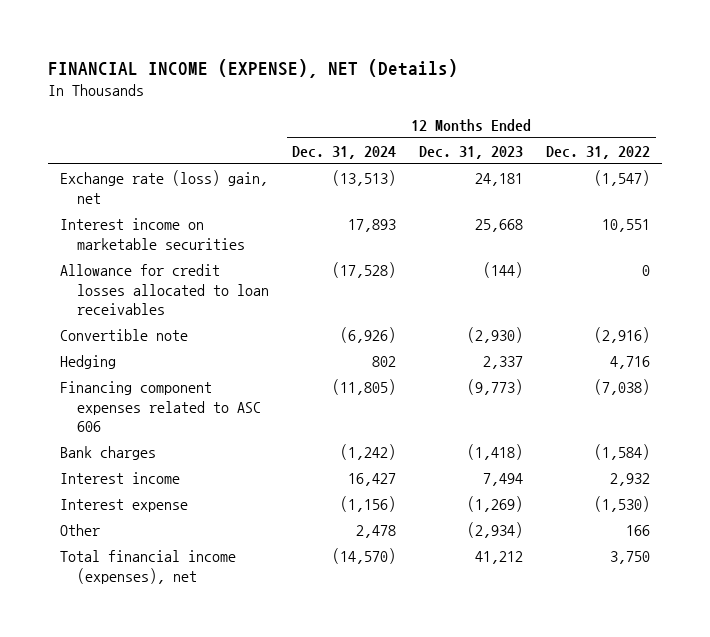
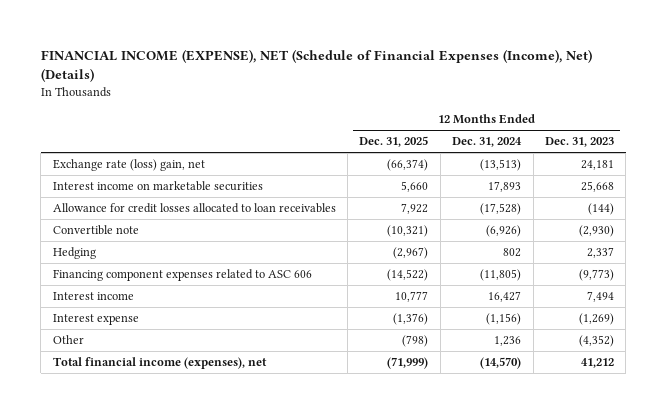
[48,58,459,78] FINANCIAL INCOME (EXPENSE), NET (Details) -> [40,48,592,83] FINANCIAL INCOME (EXPENSE), NET (Schedule of Financial Expenses (Income), Net) (Details)
[546,145,651,159] Dec. 31, 2022 -> none
none -> [359,136,429,148] Dec. 31, 2025
[59,446,156,461] Bank charges -> none
[356,525,397,539] 2,478 -> [494,336,522,347] 1,236
[467,522,524,539] (2,934) -> [578,335,614,348] (4,352)

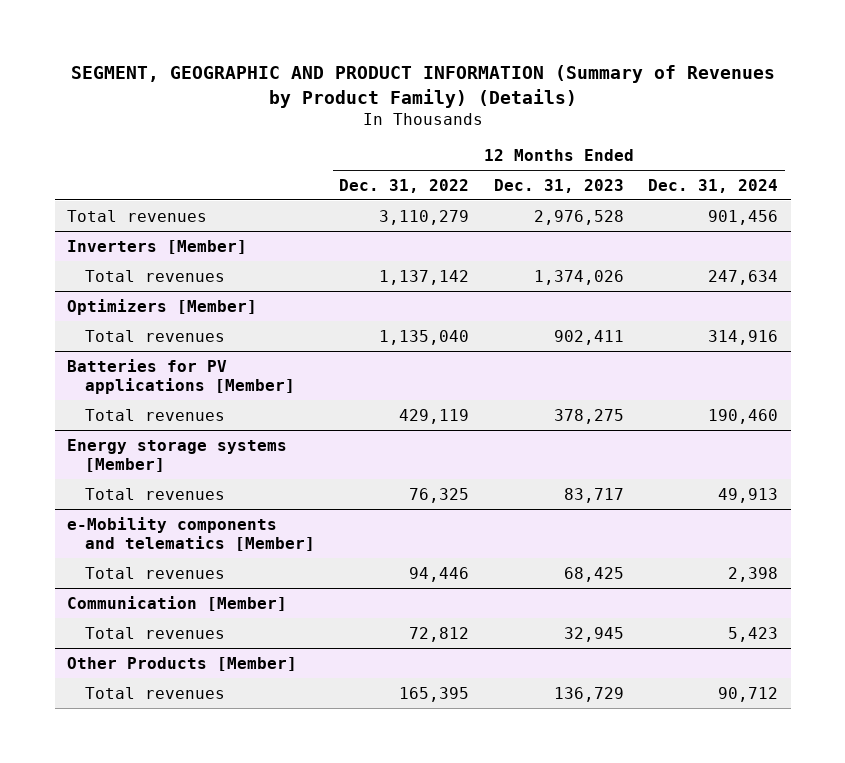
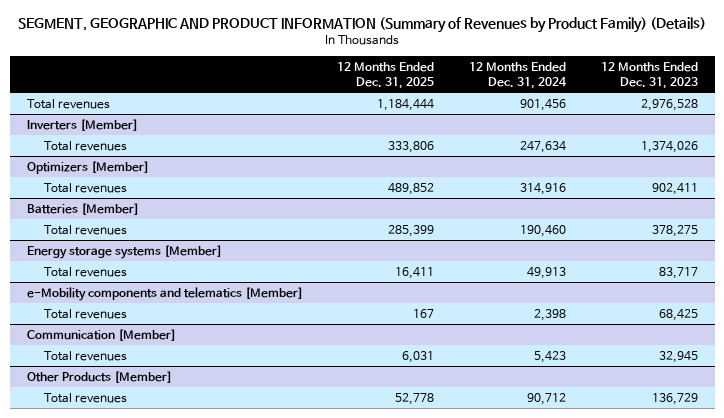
[339,178,470,193] Dec. 31, 2022 -> none
none -> [337,62,435,90] 12 Months Ended Dec. 31, 2025
[66,358,295,395] Batteries for PV applications [Member] -> [26,202,139,215] Batteries [Member]

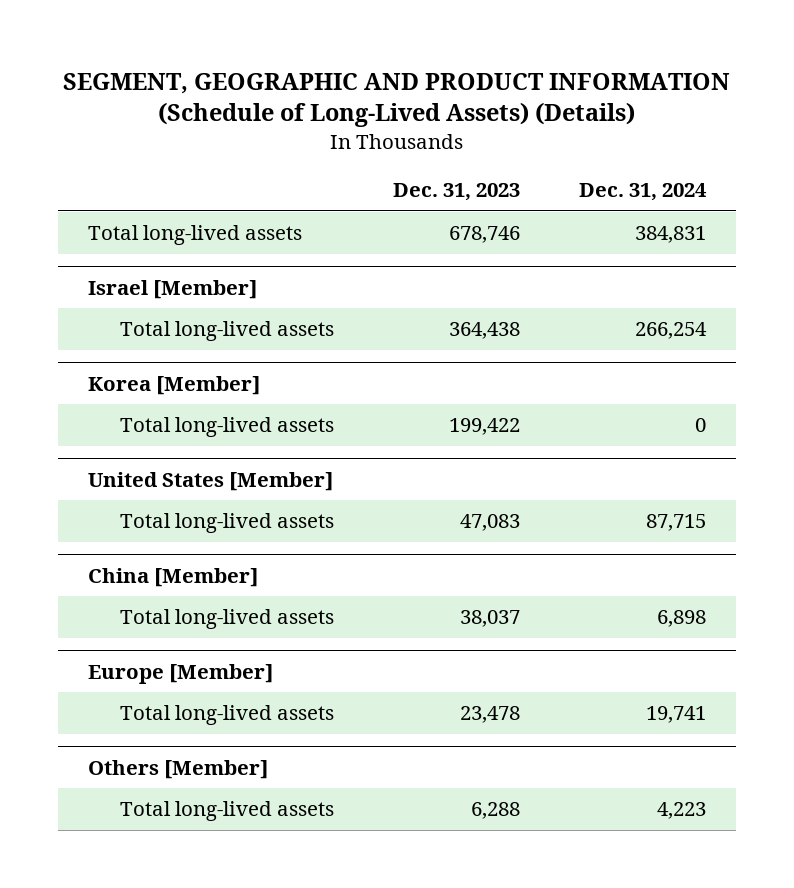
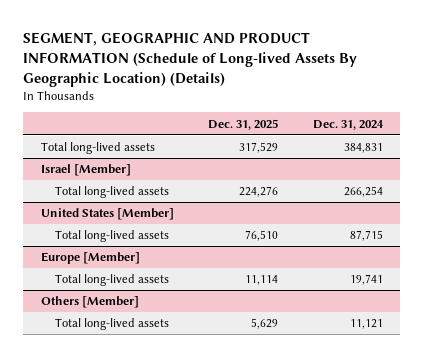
[63,72,731,128] SEGMENT, GEOGRAPHIC AND PRODUCT INFORMATION (Schedule of Long-Lived Assets) (Details) -> [23,32,358,87] SEGMENT, GEOGRAPHIC AND PRODUCT INFORMATION (Schedule of Long-lived Assets By Geographic Location) (Details)
[392,183,520,202] Dec. 31, 2023 -> none
none -> [208,118,279,130] Dec. 31, 2025
[88,375,261,395] Korea [Member] -> none
[119,417,334,438] Total long-lived assets -> none
[88,567,259,587] China [Member] -> none
[119,609,334,630] Total long-lived assets -> none
[657,802,707,820] 4,223 -> [349,319,383,330] 11,121

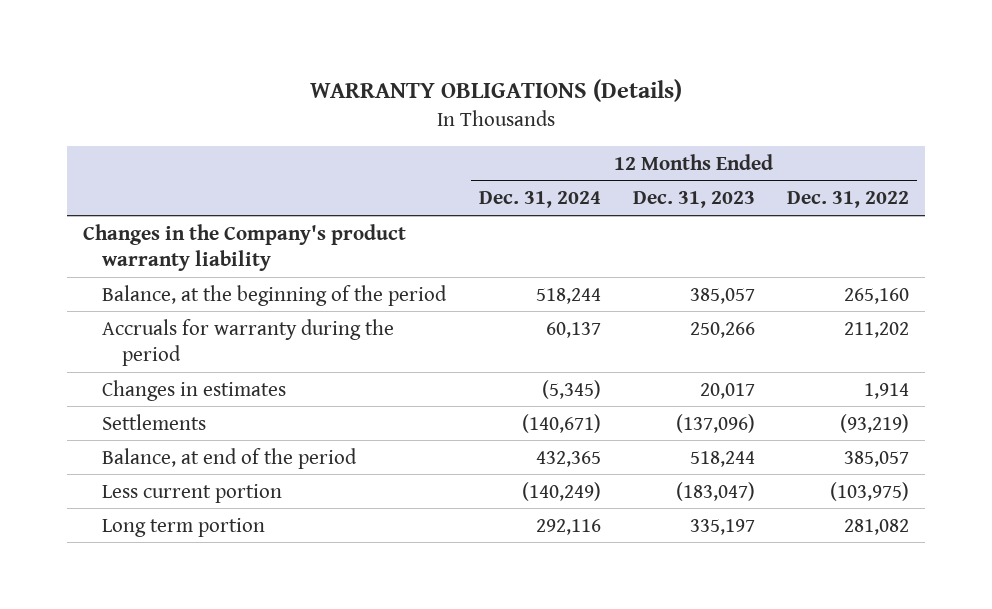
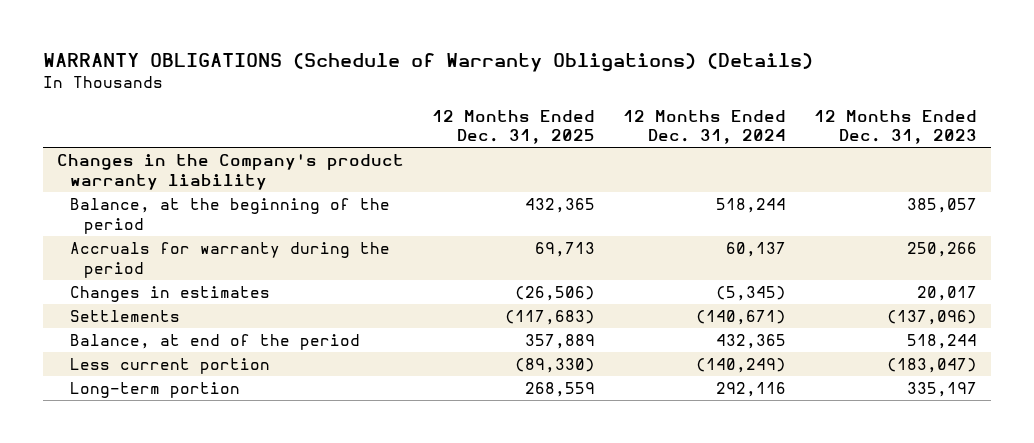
[310,79,683,103] WARRANTY OBLIGATIONS (Details) -> [42,52,813,72] WARRANTY OBLIGATIONS (Schedule of Warranty Obligations) (Details)
[787,191,910,209] Dec. 31, 2022 -> none
none -> [431,109,595,145] 12 Months Ended Dec. 31, 2025
[102,517,266,537] Long term portion -> [70,382,241,399] Long-term portion

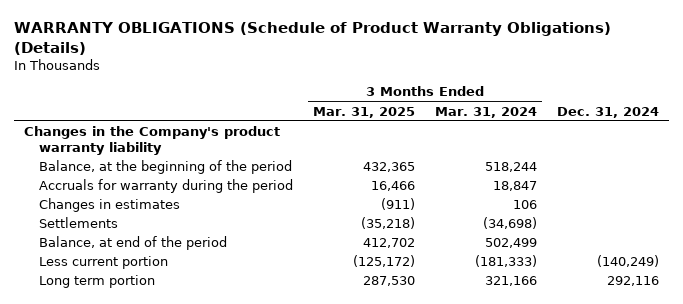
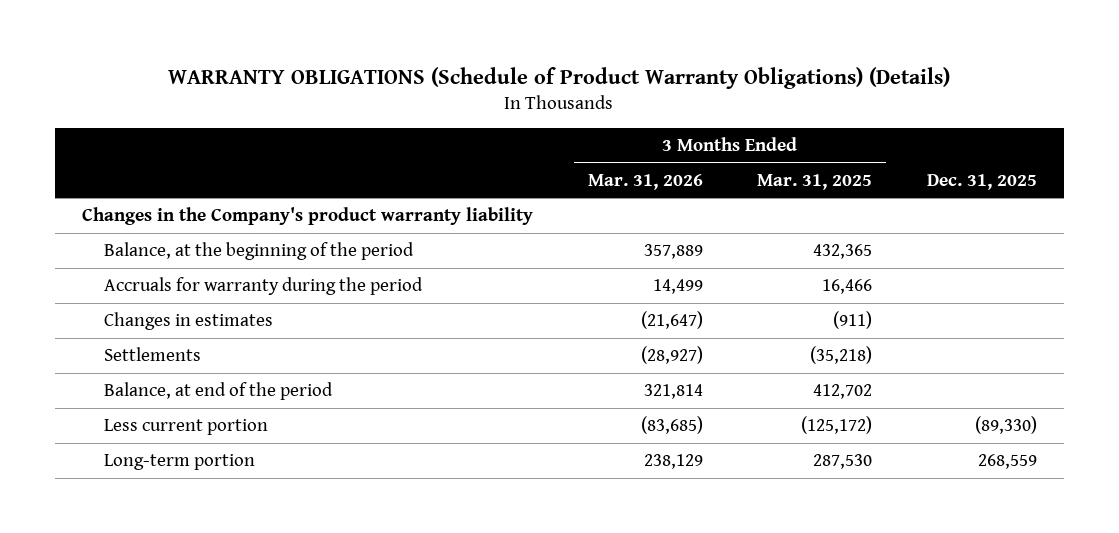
[435,106,538,118] Mar. 31, 2024 -> none
[556,106,659,118] Dec. 31, 2024 -> none
none -> [587,173,703,190] Mar. 31, 2026
none -> [926,173,1037,190] Dec. 31, 2025
[39,275,156,289] Long term portion -> [103,454,255,471] Long-term portion

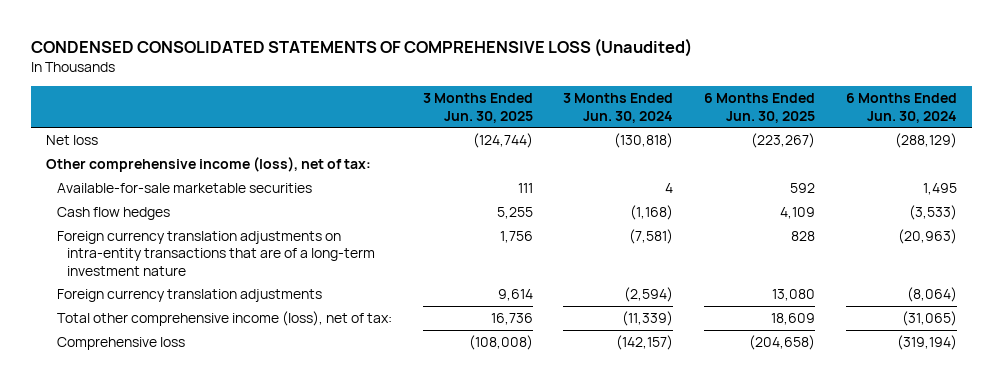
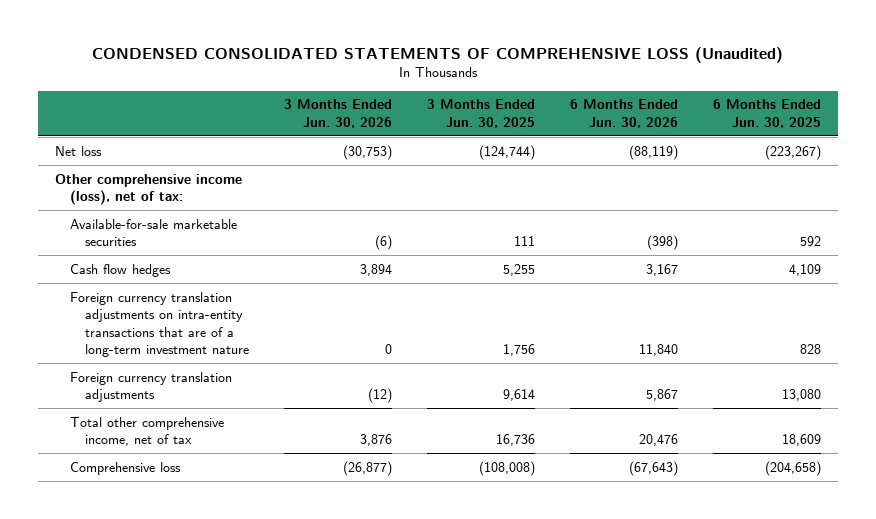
[563,93,674,123] 3 Months Ended Jun. 30, 2024 -> none
[845,93,957,123] 6 Months Ended Jun. 30, 2024 -> none
none -> [283,99,392,128] 3 Months Ended Jun. 30, 2026
none -> [569,99,678,128] 6 Months Ended Jun. 30, 2026
[56,311,392,327] Total other comprehensive income (loss), net of tax: -> [69,416,224,447] Total other comprehensive income, net of tax

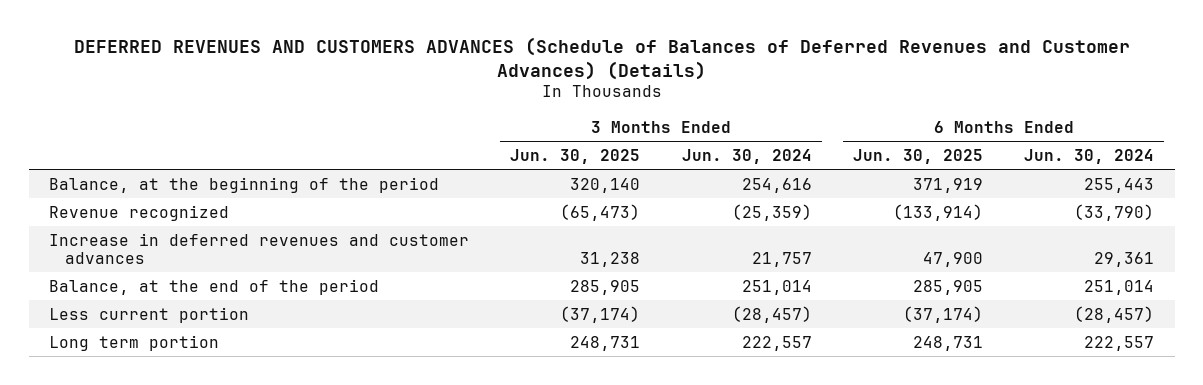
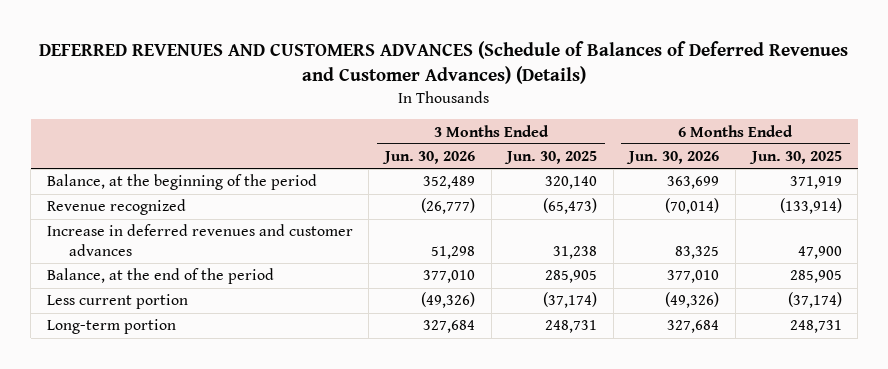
[681,148,812,164] Jun. 30, 2024 -> none
[1024,148,1155,164] Jun. 30, 2024 -> none
none -> [382,151,476,165] Jun. 30, 2026
none -> [626,151,720,165] Jun. 30, 2026
[49,334,220,351] Long term portion -> [46,319,176,335] Long-term portion

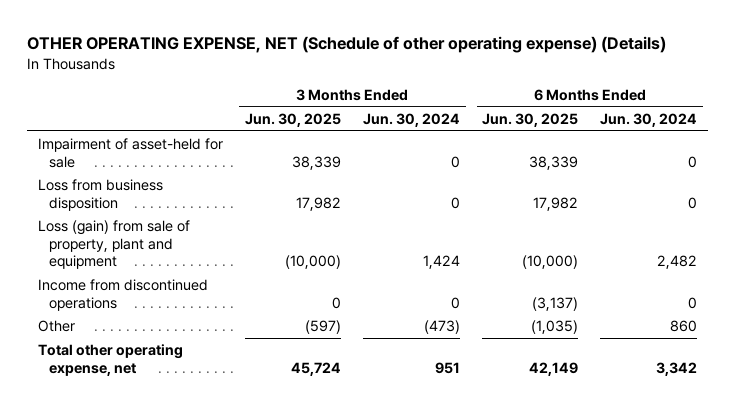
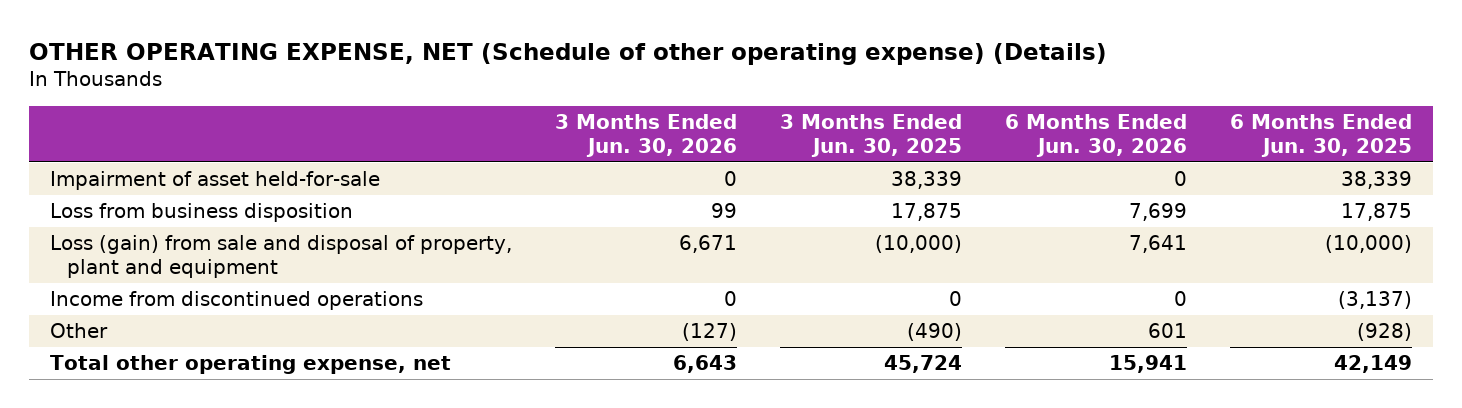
[363,112,461,127] Jun. 30, 2024 -> none
[600,112,698,127] Jun. 30, 2024 -> none
none -> [555,114,738,158] 3 Months Ended Jun. 30, 2026
none -> [1004,114,1187,158] 6 Months Ended Jun. 30, 2026
[37,138,223,168] Impairment of asset-held for sale -> [50,171,381,191] Impairment of asset held-for-sale
[295,196,341,211] 17,982 -> [890,203,962,222] 17,875
[533,196,579,211] 17,982 -> [1340,203,1412,222] 17,875
[37,220,190,270] Loss (gain) from sale of property, plant and equipment -> [50,235,513,279] Loss (gain) from sale and disposal of property, plant and equipment
[304,320,341,335] (597) -> [906,323,962,342] (490)
[531,320,579,335] (1,035) -> [1356,323,1412,342] (928)

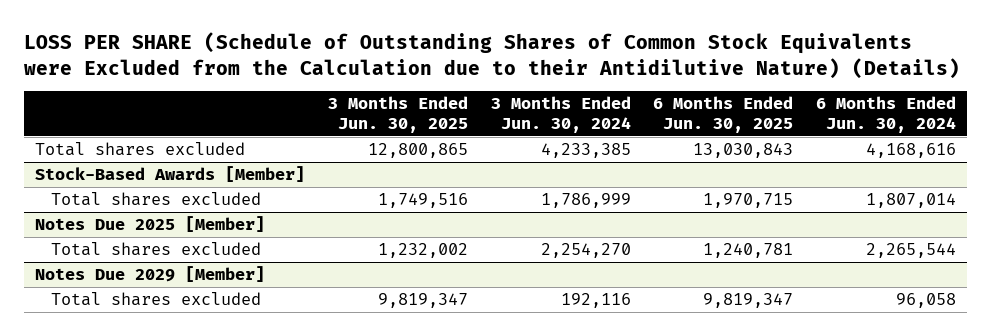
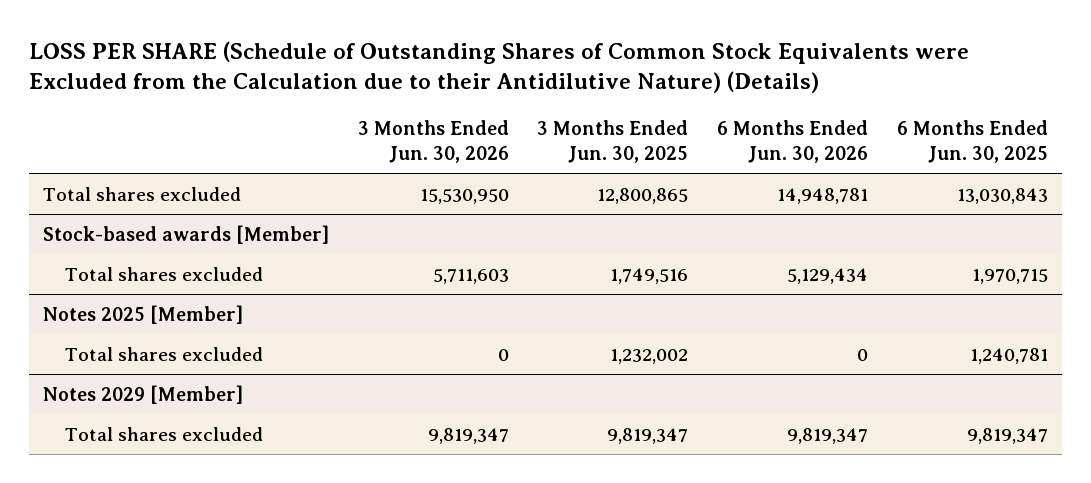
[490,96,631,133] 3 Months Ended Jun. 30, 2024 -> none
[816,96,957,133] 6 Months Ended Jun. 30, 2024 -> none
none -> [357,120,509,164] 3 Months Ended Jun. 30, 2026
none -> [716,120,868,164] 6 Months Ended Jun. 30, 2026
[35,166,306,183] Stock-Based Awards [Member] -> [43,224,330,244] Stock-based awards [Member]
[35,216,266,233] Notes Due 2025 [Member] -> [43,304,244,324] Notes 2025 [Member]
[35,266,266,283] Notes Due 2029 [Member] -> [43,384,244,404] Notes 2029 [Member]

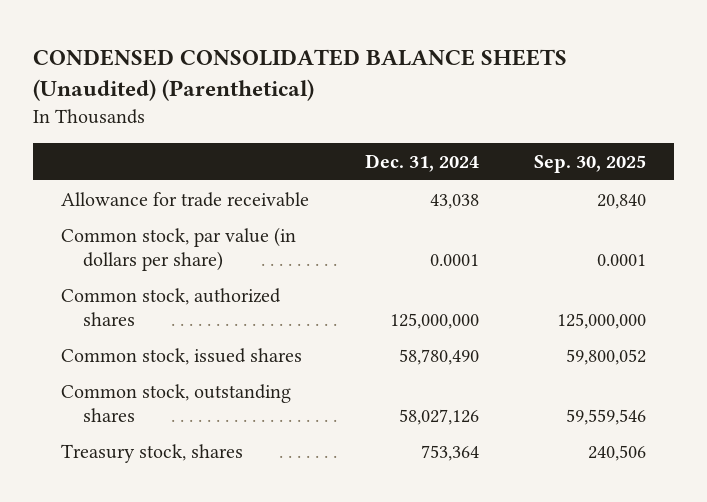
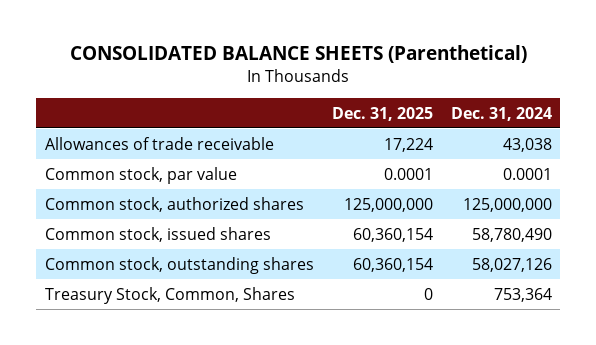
[33,48,568,101] CONDENSED CONSOLIDATED BALANCE SHEETS (Unaudited) (Parenthetical) -> [70,45,528,64] CONSOLIDATED BALANCE SHEETS (Parenthetical)
[533,155,646,174] Sep. 30, 2025 -> none
none -> [331,106,433,121] Dec. 31, 2025
[61,191,310,207] Allowance for trade receivable -> [44,136,274,150] Allowances of trade receivable
[61,226,297,271] Common stock, par value (in dollars per share) -> [44,166,237,184] Common stock, par value
[61,443,244,463] Treasury stock, shares -> [44,286,295,304] Treasury Stock, Common, Shares

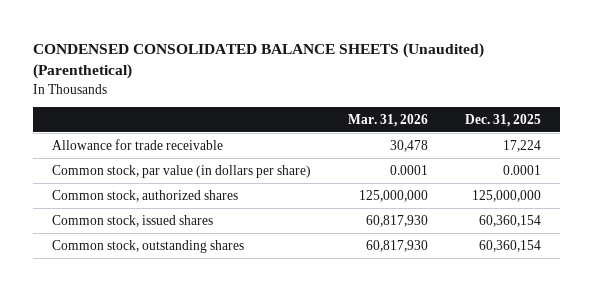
[70,45,528,64] CONSOLIDATED BALANCE SHEETS (Parenthetical) -> [32,43,484,80] CONDENSED CONSOLIDATED BALANCE SHEETS (Unaudited) (Parenthetical)
[450,106,552,121] Dec. 31, 2024 -> none
none -> [347,114,428,128] Mar. 31, 2026
[44,136,274,150] Allowances of trade receivable -> [51,138,223,150] Allowance for trade receivable
[44,166,237,184] Common stock, par value -> [51,164,311,178] Common stock, par value (in dollars per share)
[44,286,295,304] Treasury Stock, Common, Shares -> none

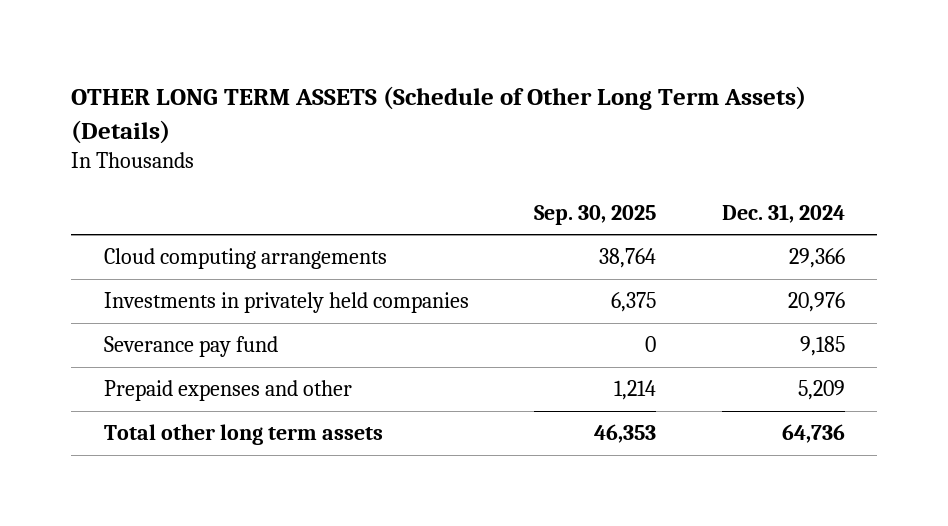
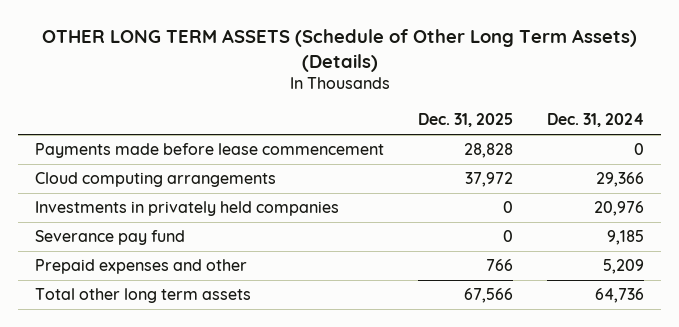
[534,204,657,225] Sep. 30, 2025 -> none
none -> [418,113,514,128] Dec. 31, 2025
none -> [35,143,385,159] Payments made before lease commencement

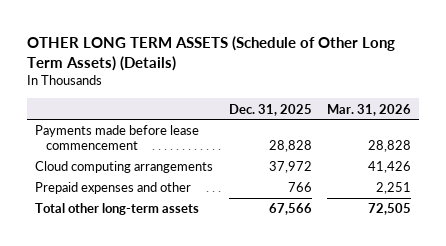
[546,113,644,128] Dec. 31, 2024 -> none
none -> [326,103,411,116] Mar. 31, 2026
[35,201,340,217] Investments in privately held companies -> none
[35,230,186,246] Severance pay fund -> none
[35,288,252,304] Total other long term assets -> [35,203,200,216] Total other long-term assets

